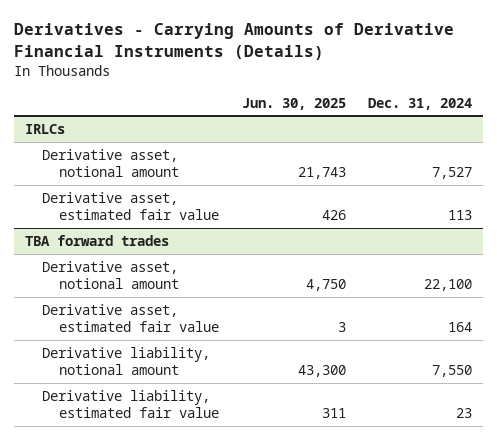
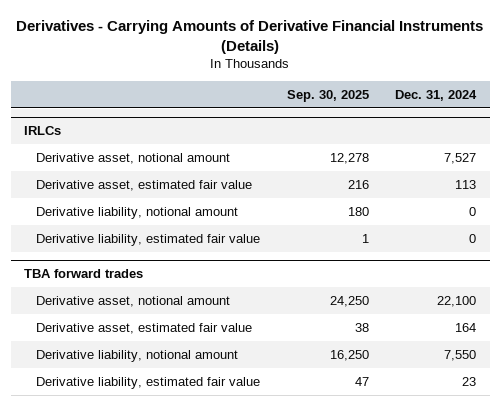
[241,97,346,110] Jun. 30, 2025 -> none
none -> [286,89,369,102] Sep. 30, 2025
none -> [36,206,239,219] Derivative liability, notional amount
none -> [36,233,261,246] Derivative liability, estimated fair value

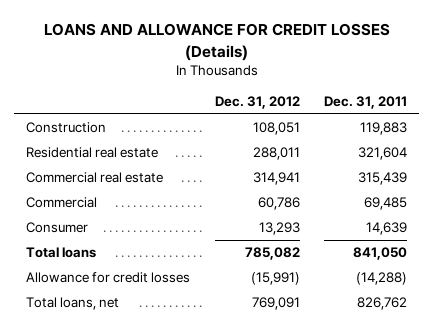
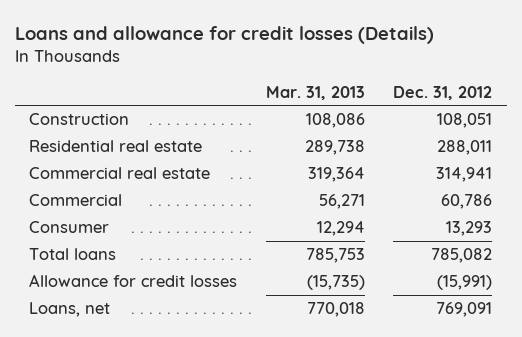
[43,23,390,61] LOANS AND ALLOWANCE FOR CREDIT LOSSES (Details) -> [15,26,435,45] Loans and allowance for credit losses (Details)
[323,95,407,109] Dec. 31, 2011 -> none
none -> [265,85,365,100] Mar. 31, 2013
[26,297,120,311] Total loans, net -> [29,302,111,318] Loans, net

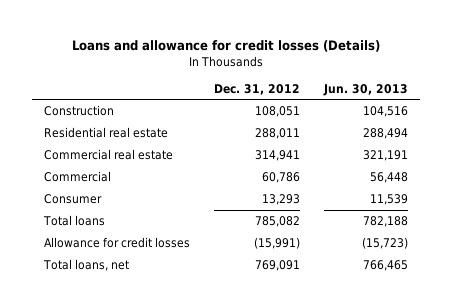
[265,85,365,100] Mar. 31, 2013 -> none
none -> [323,83,409,96] Jun. 30, 2013
[29,302,111,318] Loans, net -> [43,259,130,272] Total loans, net

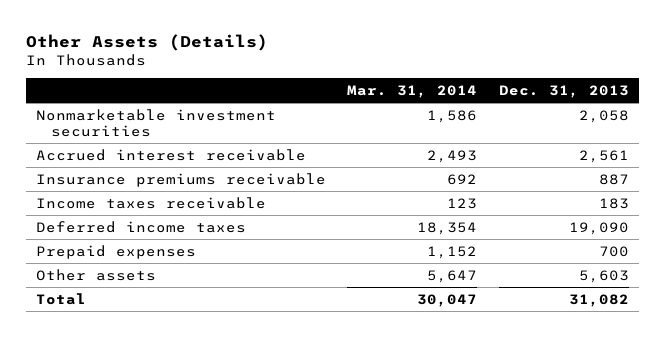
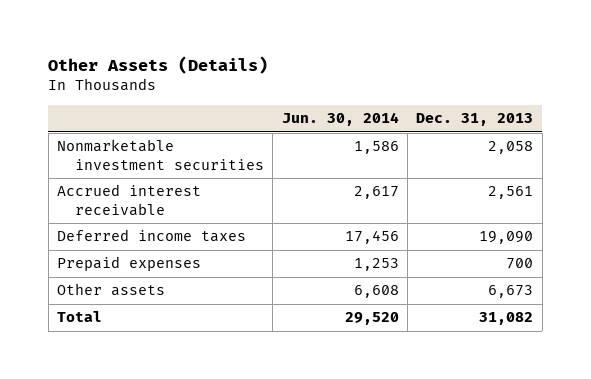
[347,84,478,98] Mar. 31, 2014 -> none
none -> [281,112,399,127] Jun. 30, 2014
[36,172,327,187] Insurance premiums receivable -> none
[36,196,267,209] Income taxes receivable -> none
[578,269,629,283] 5,603 -> [488,285,534,299] 6,673

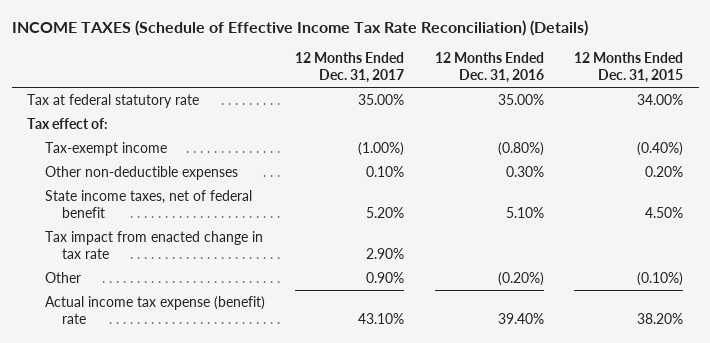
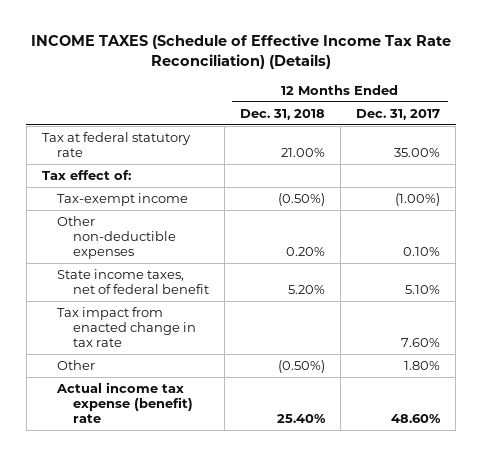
[434,51,544,84] 12 Months Ended Dec. 31, 2016 -> none
[574,51,684,84] 12 Months Ended Dec. 31, 2015 -> none
none -> [239,108,325,120] Dec. 31, 2018
[366,206,405,218] 5.20% -> [405,284,441,294] 5.10%
[366,247,405,259] 2.90% -> [401,337,441,347] 7.60%
[366,271,405,283] 0.90% -> [404,361,441,371] 1.80%
[358,312,405,324] 43.10% -> [391,413,442,423] 48.60%

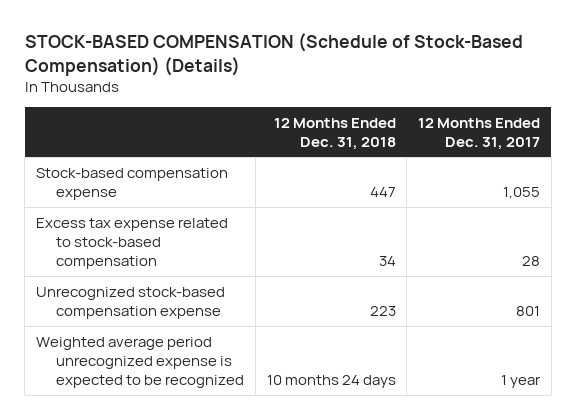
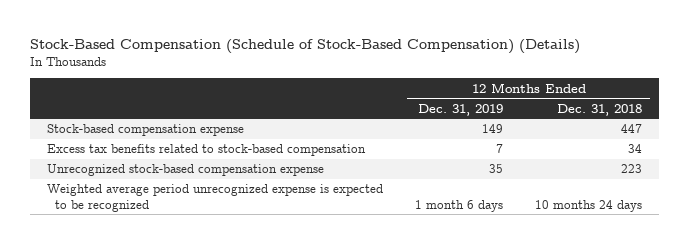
[24,33,523,76] STOCK-BASED COMPENSATION (Schedule of Stock-Based Compensation) (Details) -> [30,39,581,55] Stock-Based Compensation (Schedule of Stock-Based Compensation) (Details)
[418,117,541,150] 12 Months Ended Dec. 31, 2017 -> none
none -> [417,103,503,116] Dec. 31, 2019
[36,217,229,269] Excess tax expense related to stock-based compensation -> [46,144,366,157] Excess tax benefits related to stock-based compensation

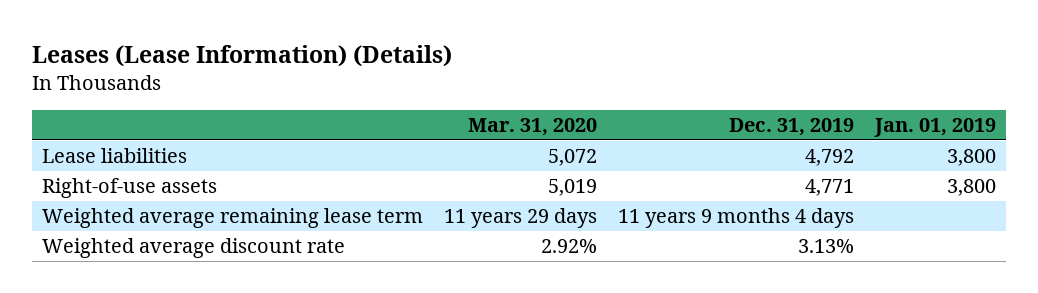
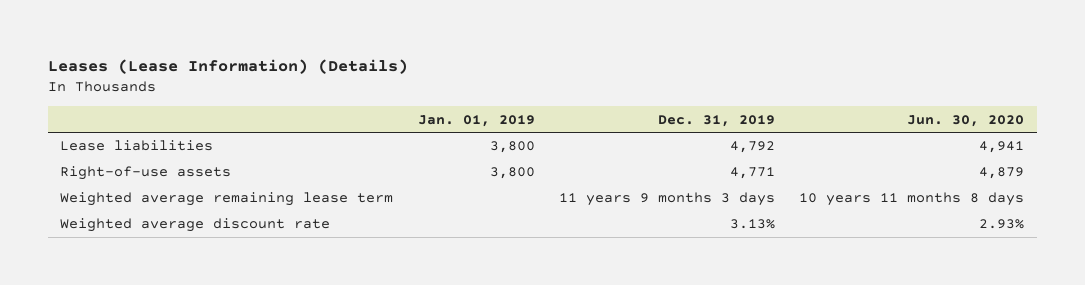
[468,118,598,137] Mar. 31, 2020 -> none
none -> [907,114,1025,127] Jun. 30, 2020
[618,208,855,229] 11 years 9 months 4 days -> [558,192,775,207] 11 years 9 months 3 days

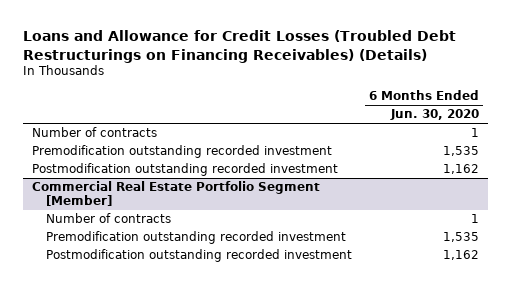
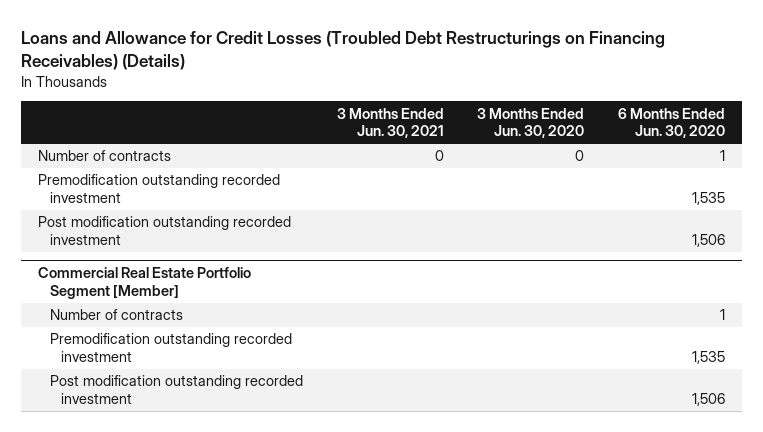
none -> [336,107,444,139] 3 Months Ended Jun. 30, 2021
none -> [477,107,585,139] 3 Months Ended Jun. 30, 2020
[31,163,338,177] Postmodification outstanding recorded investment -> [37,216,291,246] Post modification outstanding recorded investment
[443,164,480,175] 1,162 -> [692,234,726,248] 1,506
[46,249,353,263] Postmodification outstanding recorded investment -> [49,375,303,405] Post modification outstanding recorded investment
[443,250,480,261] 1,162 -> [692,393,726,407] 1,506

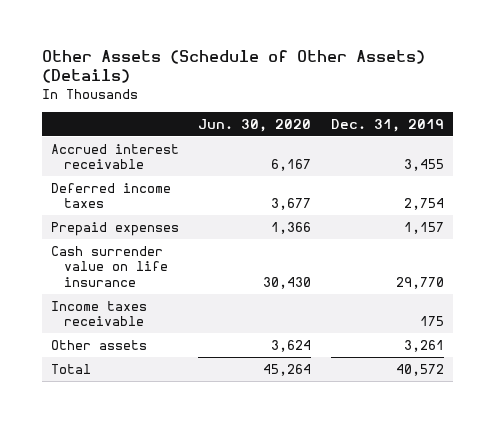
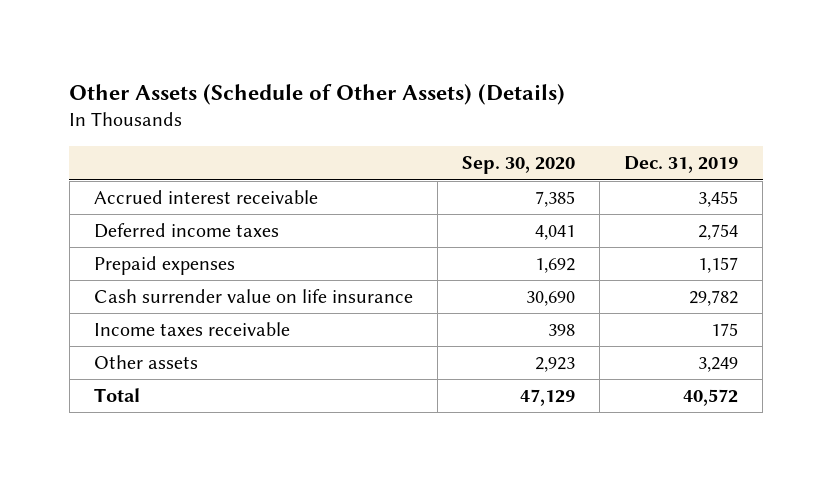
[198,118,312,132] Jun. 30, 2020 -> none
none -> [461,156,575,175] Sep. 30, 2020
[395,276,444,289] 29,770 -> [688,290,738,307] 29,782
[403,339,444,352] 3,261 -> [697,357,738,373] 3,249

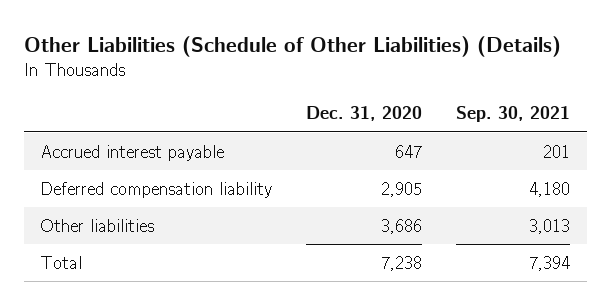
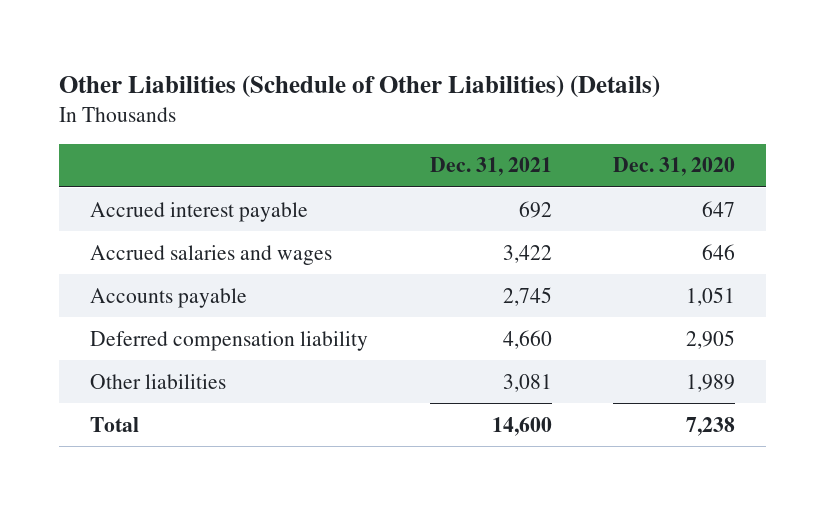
[455,106,570,123] Sep. 30, 2021 -> none
none -> [429,157,552,177] Dec. 31, 2021
none -> [90,244,333,265] Accrued salaries and wages
none -> [90,287,248,308] Accounts payable
[381,218,423,234] 3,686 -> [686,373,736,392] 1,989

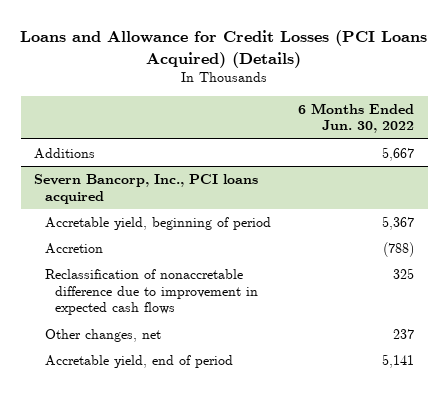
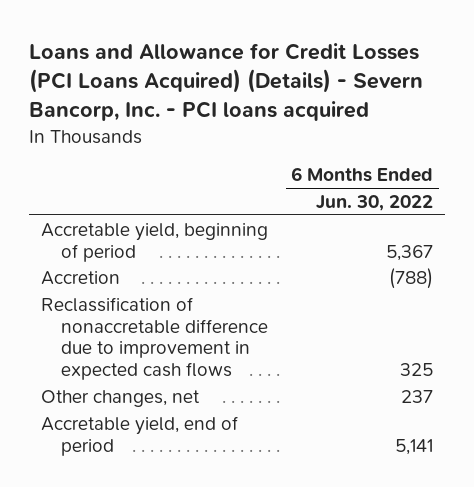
[20,30,428,68] Loans and Allowance for Credit Losses (PCI Loans Acquired) (Details) -> [29,42,424,122] Loans and Allowance for Credit Losses (PCI Loans Acquired) (Details) - Severn Bancorp, Inc. - PCI loans acquired
[34,147,96,159] Additions -> none
[34,173,259,204] Severn Bancorp, Inc., PCI loans acquired -> none

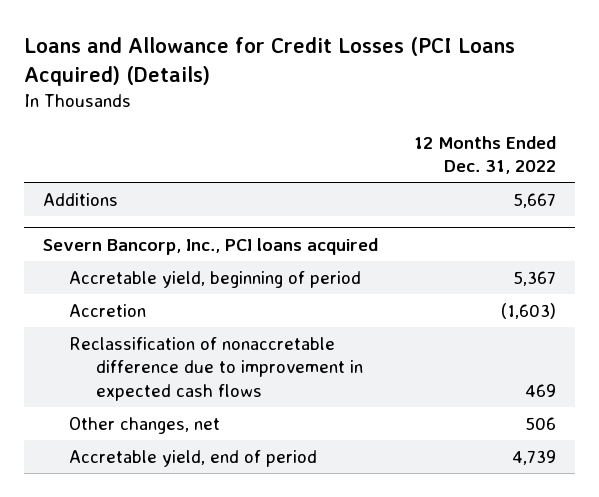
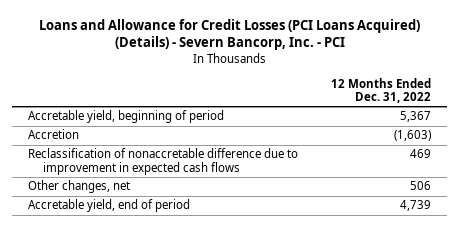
[24,37,516,86] Loans and Allowance for Credit Losses (PCI Loans Acquired) (Details) -> [38,18,420,51] Loans and Allowance for Credit Losses (PCI Loans Acquired) (Details) - Severn Bancorp, Inc. - PCI
[42,192,118,206] Additions -> none
[42,237,378,255] Severn Bancorp, Inc., PCI loans acquired -> none

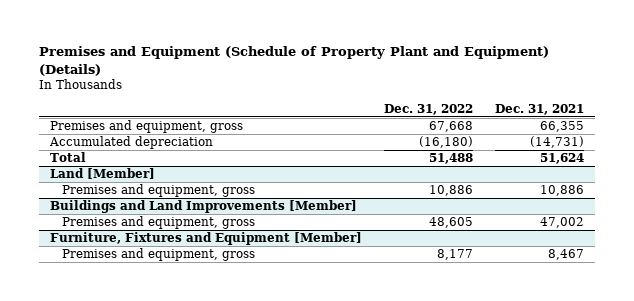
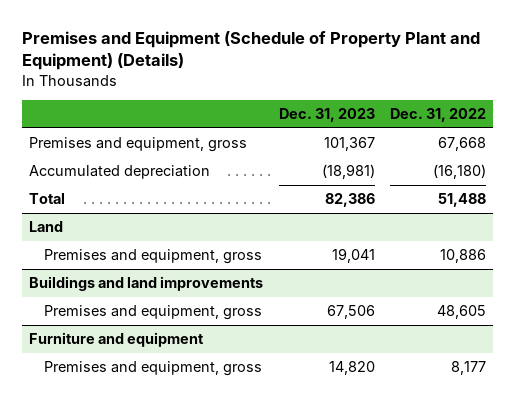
[495,103,585,115] Dec. 31, 2021 -> none
none -> [278,108,375,123] Dec. 31, 2023
[50,168,156,180] Land [Member] -> [29,221,64,233] Land
[50,200,358,214] Buildings and Land Improvements [Member] -> [29,276,264,292] Buildings and land improvements
[50,232,363,246] Furniture, Fixtures and Equipment [Member] -> [29,332,205,348] Furniture and equipment

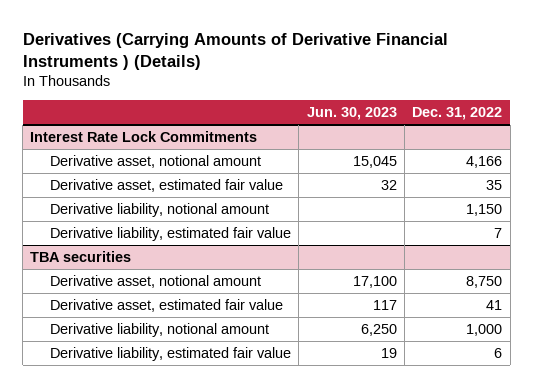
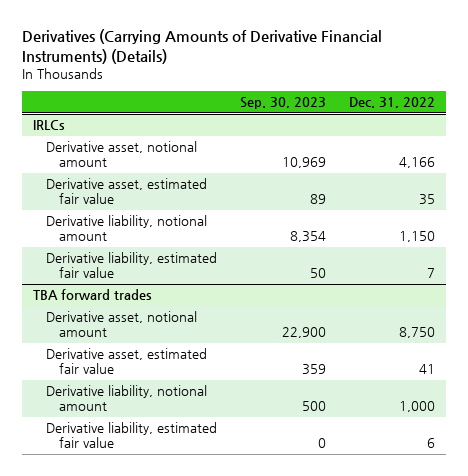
[22,32,448,70] Derivatives (Carrying Amounts of Derivative Financial Instruments ) (Details) -> [21,29,382,65] Derivatives (Carrying Amounts of Derivative Financial Instruments) (Details)
[306,107,397,121] Jun. 30, 2023 -> none
none -> [239,97,326,110] Sep. 30, 2023
[30,130,258,142] Interest Rate Lock Commitments -> [33,120,66,131] IRLCs
[30,250,132,262] TBA securities -> none
none -> [33,289,153,301] TBA forward trades

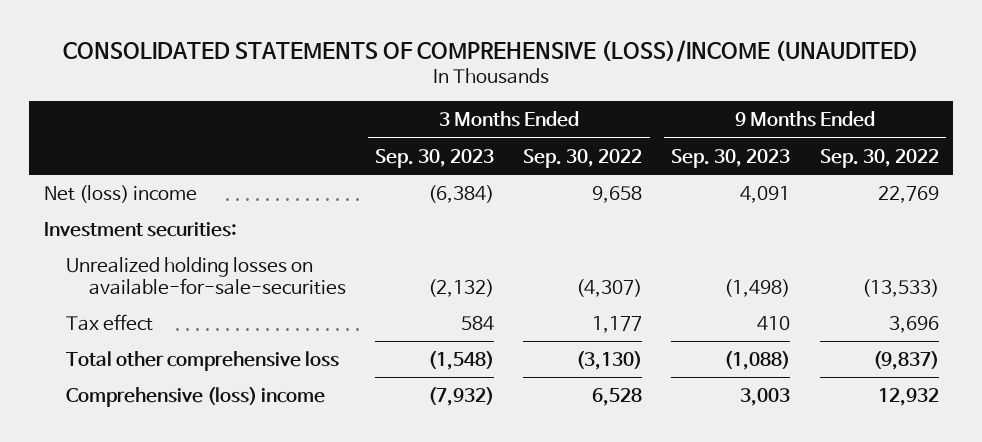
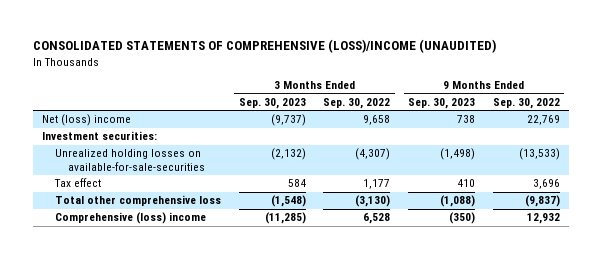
[428,184,495,203] (6,384) -> [270,114,306,127] (9,737)
[740,185,791,203] 4,091 -> [457,115,476,124] 738
[428,386,495,406] (7,932) -> [264,212,306,225] (11,285)
[740,387,791,406] 3,003 -> [449,212,476,225] (350)

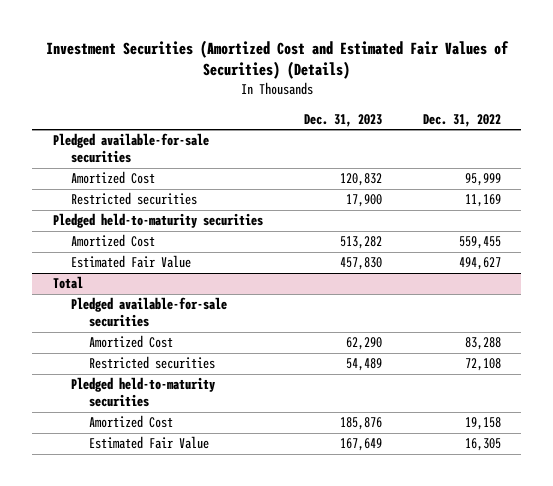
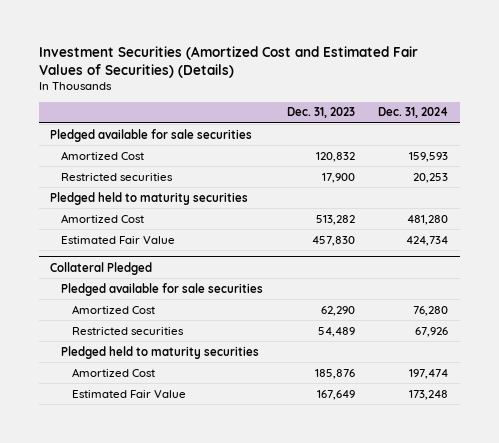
[422,113,501,127] Dec. 31, 2022 -> none
none -> [378,107,449,119] Dec. 31, 2024
[52,133,209,164] Pledged available-for-sale securities -> [50,128,253,142] Pledged available for sale securities
[52,213,263,229] Pledged held-to-maturity securities -> [50,191,249,205] Pledged held to maturity securities
[52,276,83,290] Total -> [50,261,153,275] Collateral Pledged
[70,297,227,328] Pledged available-for-sale securities -> [60,282,263,296] Pledged available for sale securities
[70,377,215,408] Pledged held-to-maturity securities -> [60,345,259,359] Pledged held to maturity securities

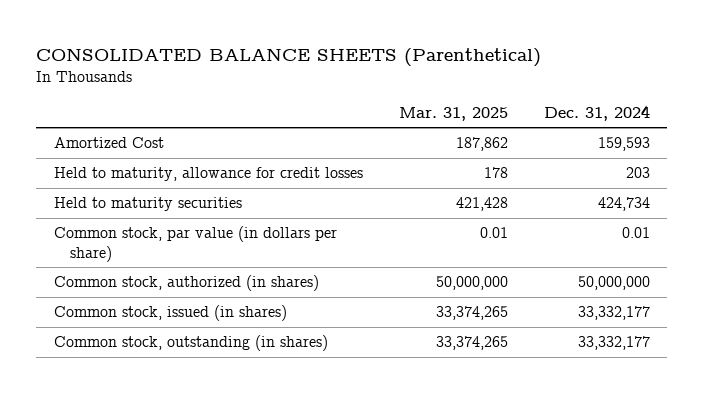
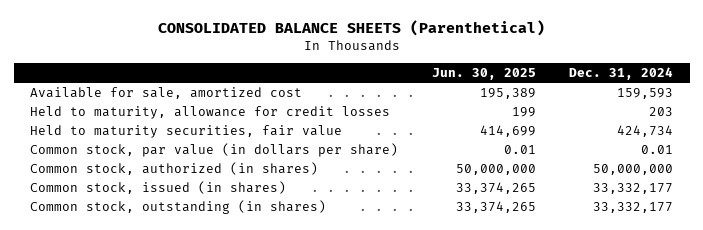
[398,106,508,121] Mar. 31, 2025 -> none
none -> [431,68,536,81] Jun. 30, 2025
[54,137,165,149] Amortized Cost -> [30,87,303,100] Available for sale, amortized cost
[54,197,243,212] Held to maturity securities -> [30,125,343,139] Held to maturity securities, fair value

